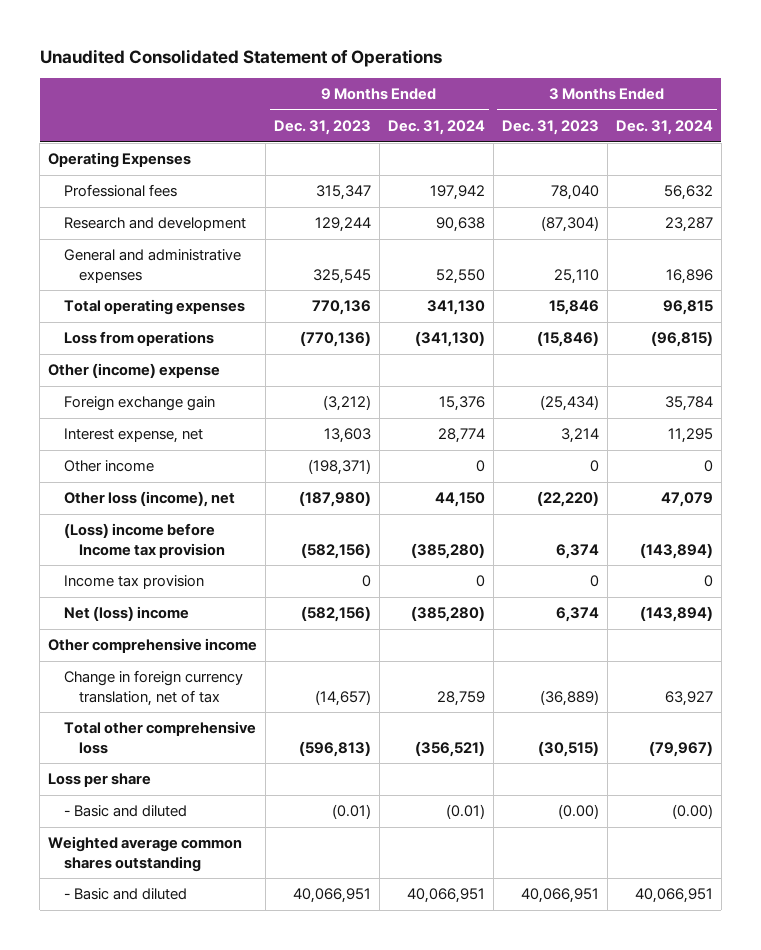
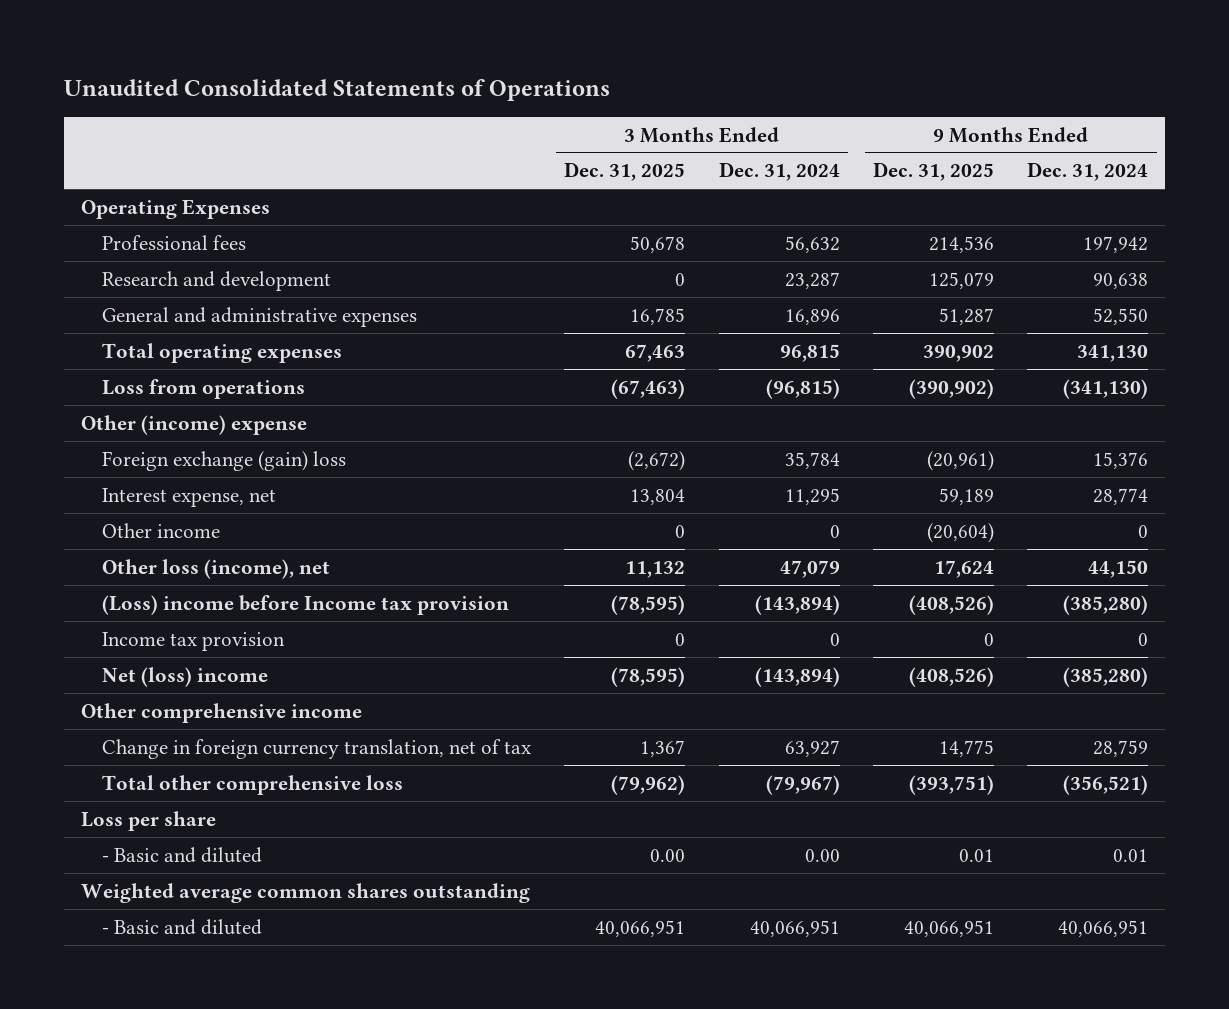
[39,49,442,68] Unaudited Consolidated Statement of Operations -> [63,79,610,102] Unaudited Consolidated Statements of Operations
[273,120,371,136] Dec. 31, 2023 -> none
[501,120,599,136] Dec. 31, 2023 -> none
none -> [564,162,686,182] Dec. 31, 2025
none -> [872,162,994,182] Dec. 31, 2025
[63,396,215,412] Foreign exchange gain -> [102,450,347,471] Foreign exchange (gain) loss
[445,804,485,820] (0.01) -> [1113,848,1149,862] 0.01
[671,804,713,820] (0.00) -> [804,848,840,862] 0.00

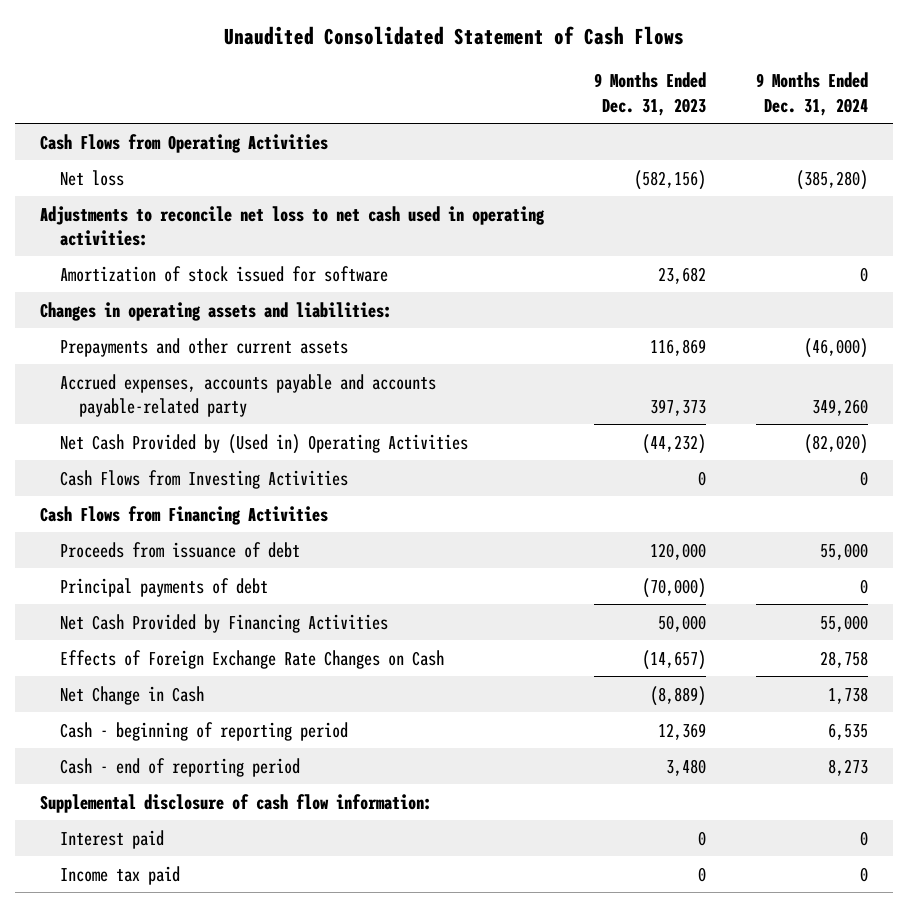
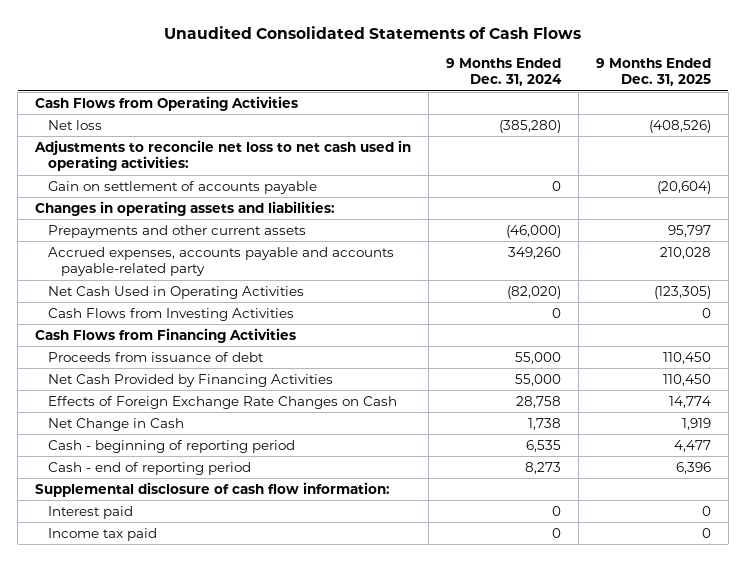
[224,26,685,46] Unaudited Consolidated Statement of Cash Flows -> [164,25,582,39] Unaudited Consolidated Statements of Cash Flows
[594,72,707,116] 9 Months Ended Dec. 31, 2023 -> none
none -> [595,57,711,87] 9 Months Ended Dec. 31, 2025
[59,265,388,282] Amortization of stock issued for software -> none
none -> [48,180,318,194] Gain on settlement of accounts payable
[59,433,468,454] Net Cash Provided by (Used in) Operating Activities -> [48,285,305,299] Net Cash Used in Operating Activities
[59,577,268,597] Principal payments of debt -> none

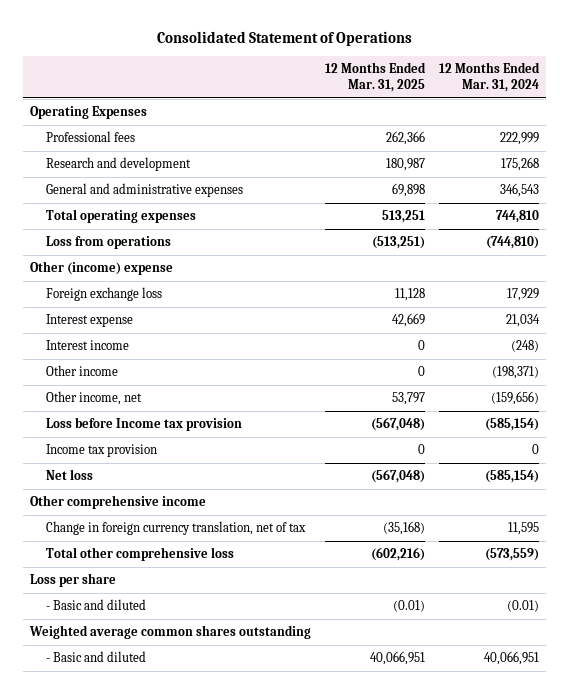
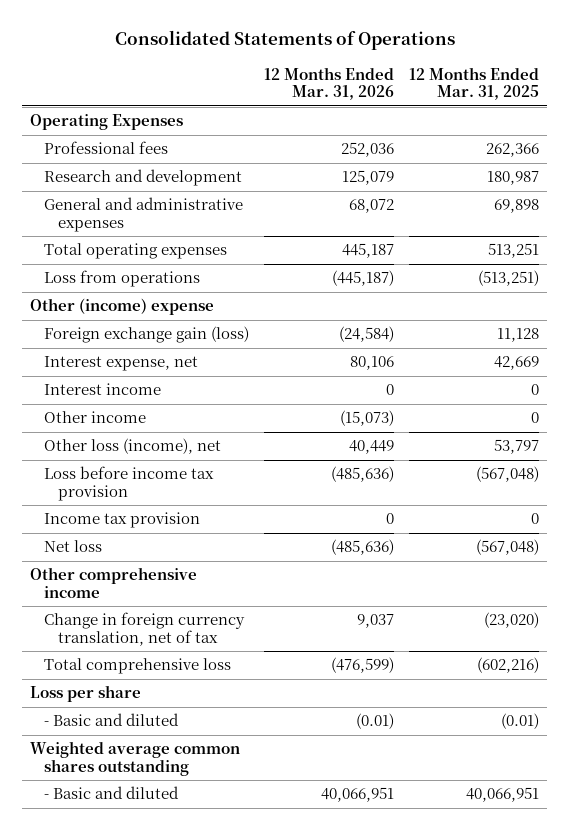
[156,31,412,47] Consolidated Statement of Operations -> [114,30,455,51] Consolidated Statements of Operations
[439,62,541,93] 12 Months Ended Mar. 31, 2024 -> none
none -> [264,66,395,101] 12 Months Ended Mar. 31, 2026
[45,287,162,302] Foreign exchange loss -> [44,326,250,344] Foreign exchange gain (loss)
[45,314,133,328] Interest expense -> [44,356,199,372] Interest expense, net
[45,391,142,406] Other income, net -> [44,438,222,455] Other loss (income), net
[45,417,242,432] Loss before Income tax provision -> [44,466,215,502] Loss before income tax provision
[383,521,426,536] (35,168) -> [484,612,540,629] (23,020)
[45,547,234,562] Total other comprehensive loss -> [44,658,232,675] Total comprehensive loss

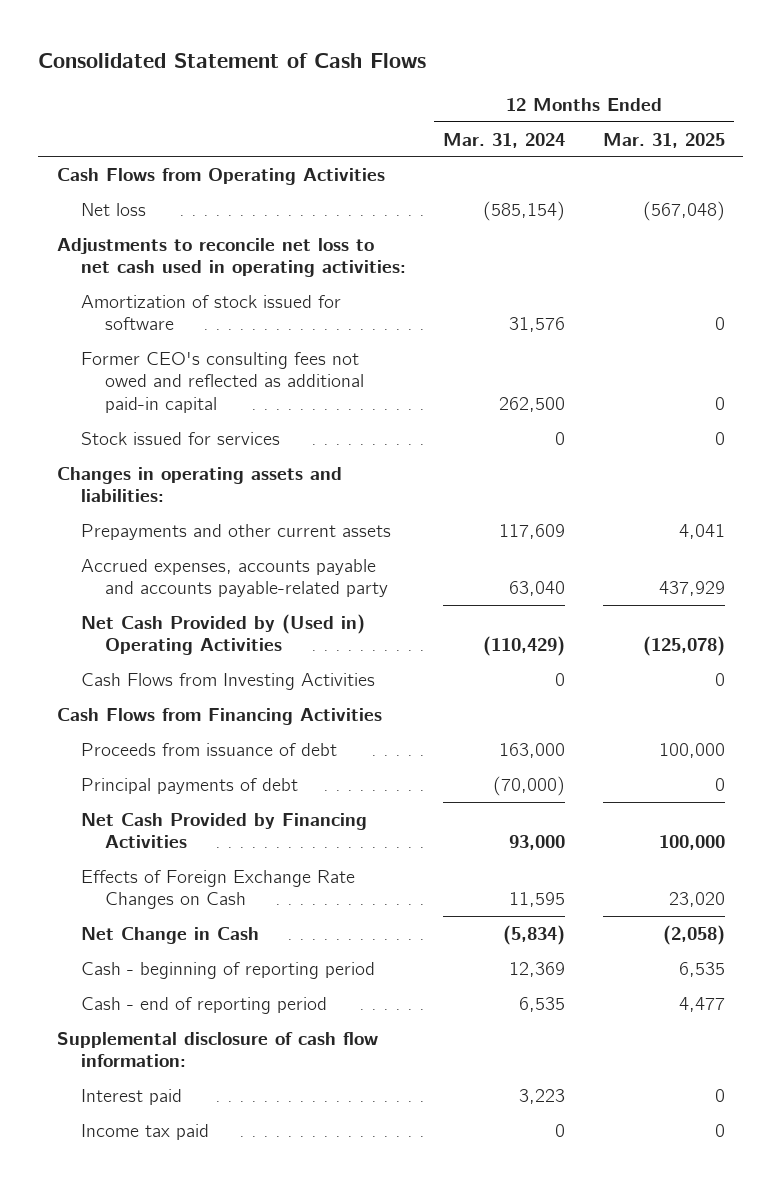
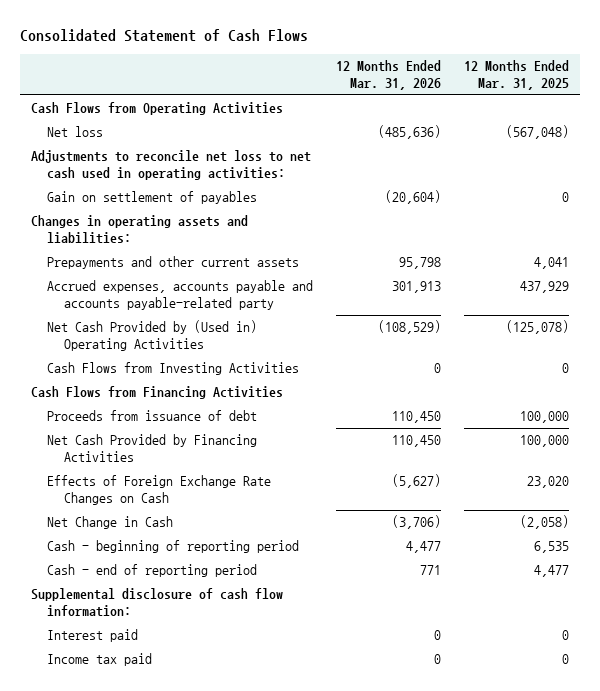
[443,132,566,148] Mar. 31, 2024 -> none
none -> [335,59,441,90] 12 Months Ended Mar. 31, 2026
[81,294,342,331] Amortization of stock issued for software -> none
[81,351,365,413] Former CEO's consulting fees not owed and reflected as additional paid-in capital -> none
[81,431,281,445] Stock issued for services -> none
none -> [47,191,258,205] Gain on settlement of payables
[81,777,299,794] Principal payments of debt -> none

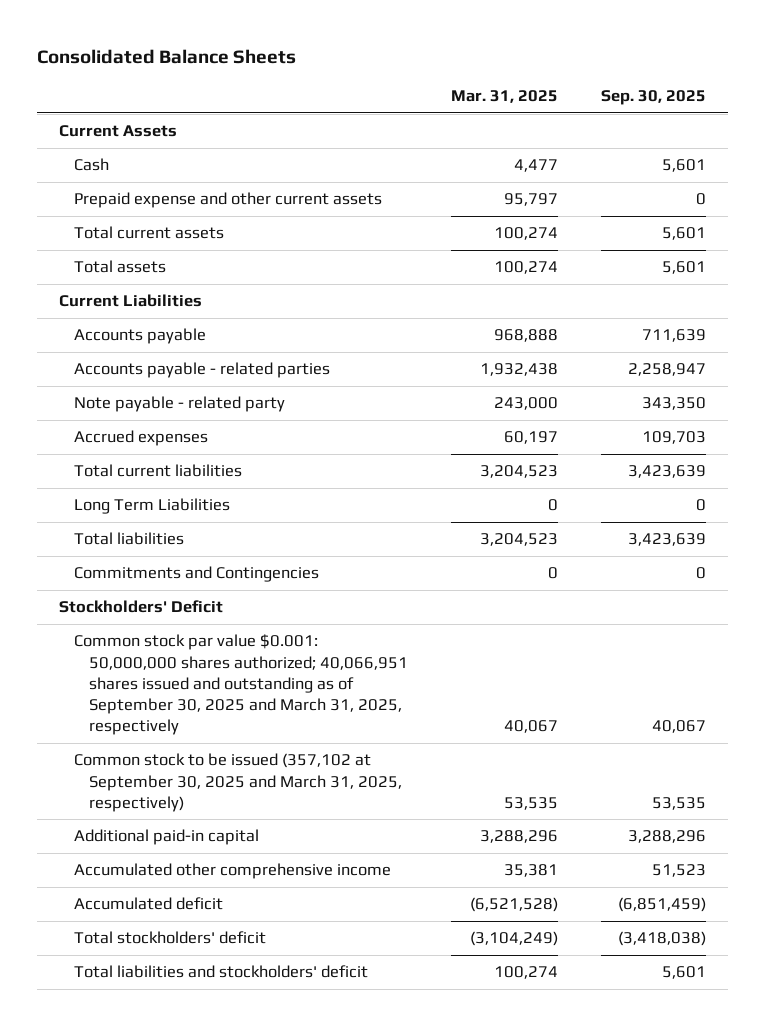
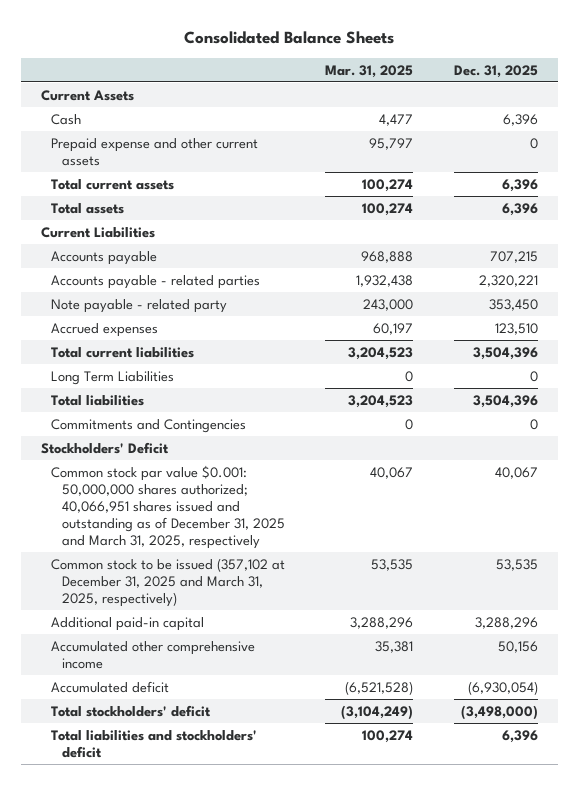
[601,90,707,106] Sep. 30, 2025 -> none
none -> [453,64,538,78] Dec. 31, 2025
[73,634,409,736] Common stock par value $0.001: 50,000,000 shares authorized; 40,066,951 shares issued and outstanding as of September 30, 2025 and March 31, 2025, respectively -> [51,464,285,549] Common stock par value $0.001: 50,000,000 shares authorized; 40,066,951 shares issued and outstanding as of December 31, 2025 and March 31, 2025, respectively
[73,753,403,812] Common stock to be issued (357,102 at September 30, 2025 and March 31, 2025, respectively) -> [51,557,286,607] Common stock to be issued (357,102 at December 31, 2025 and March 31, 2025, respectively)

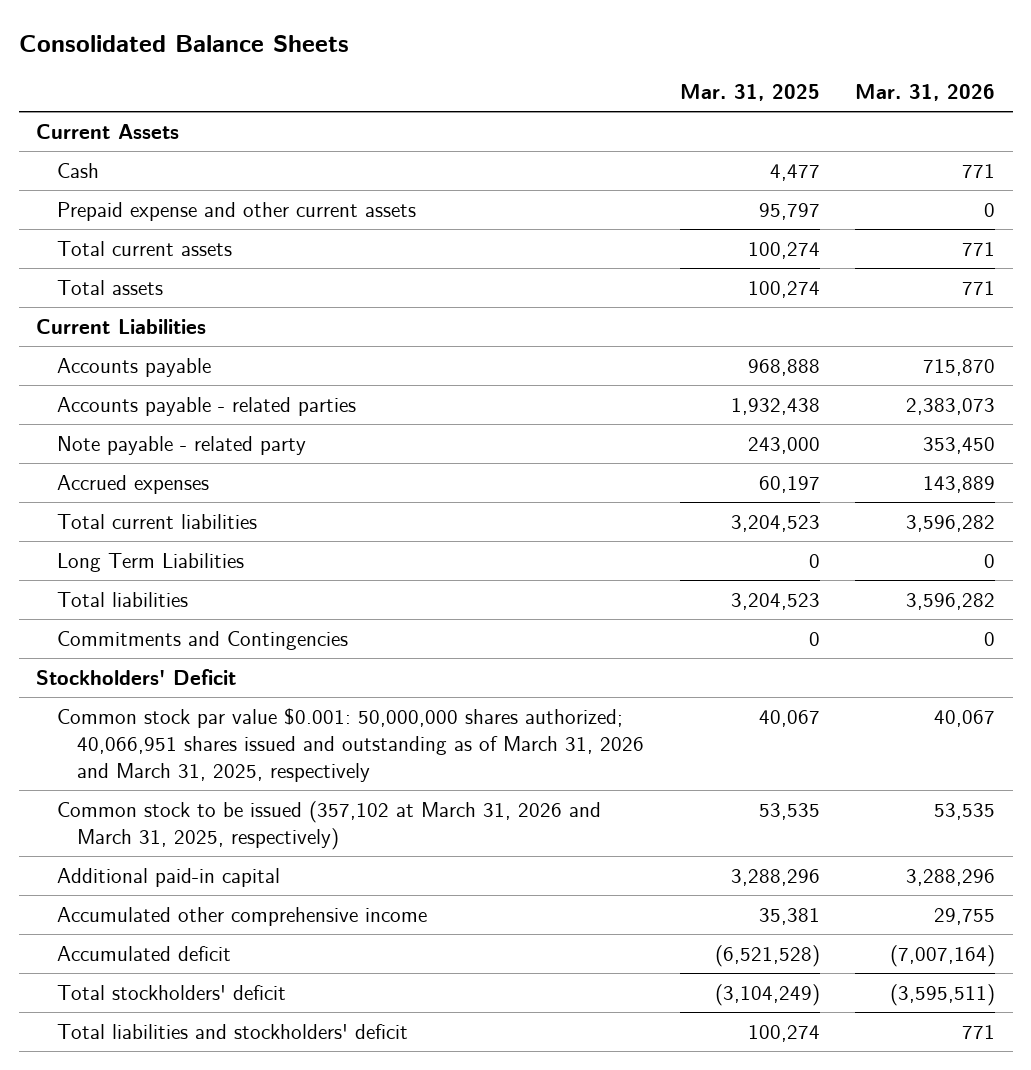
[453,64,538,78] Dec. 31, 2025 -> none
none -> [855,84,996,102] Mar. 31, 2026
[51,464,285,549] Common stock par value $0.001: 50,000,000 shares authorized; 40,066,951 shares issued and outstanding as of December 31, 2025 and March 31, 2025, respectively -> [56,707,645,782] Common stock par value $0.001: 50,000,000 shares authorized; 40,066,951 shares issued and outstanding as of March 31, 2026 and March 31, 2025, respectively
[51,557,286,607] Common stock to be issued (357,102 at December 31, 2025 and March 31, 2025, respectively) -> [56,800,601,850] Common stock to be issued (357,102 at March 31, 2026 and March 31, 2025, respectively)

